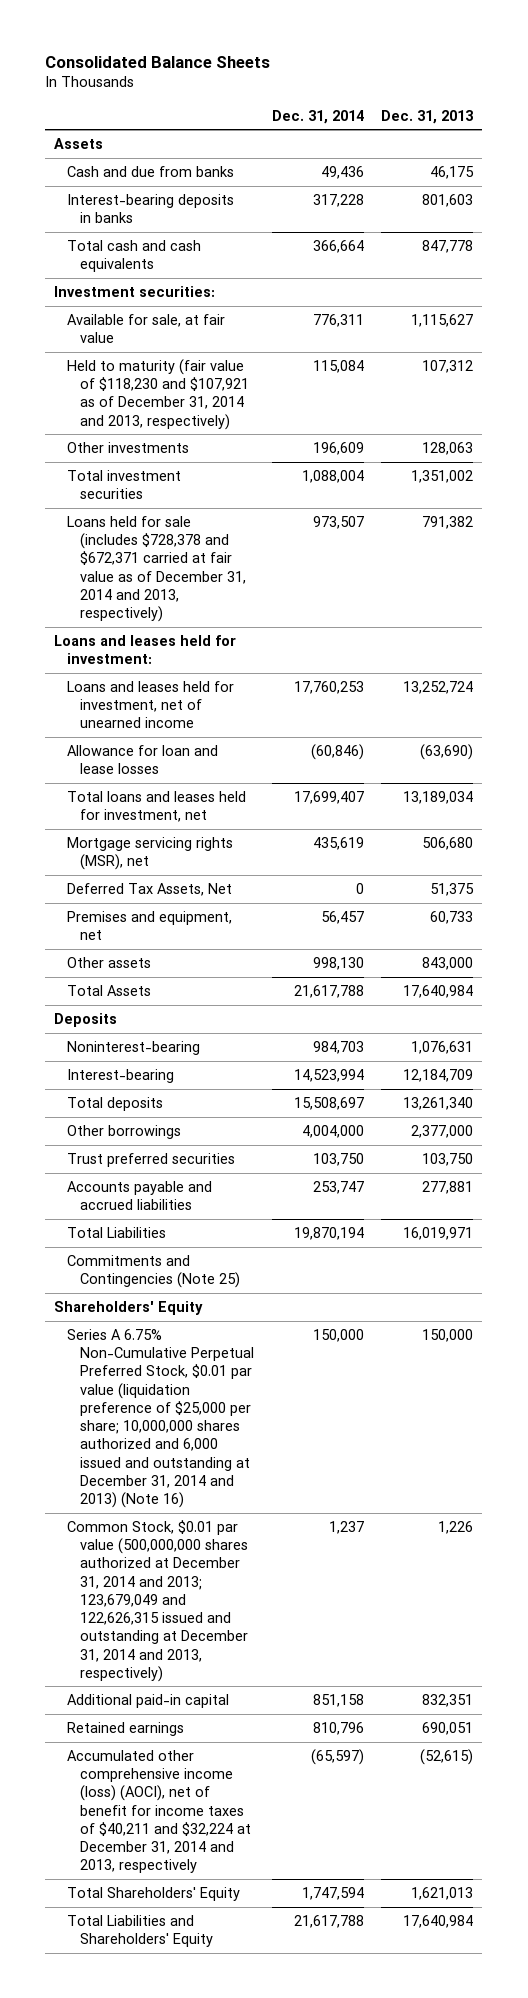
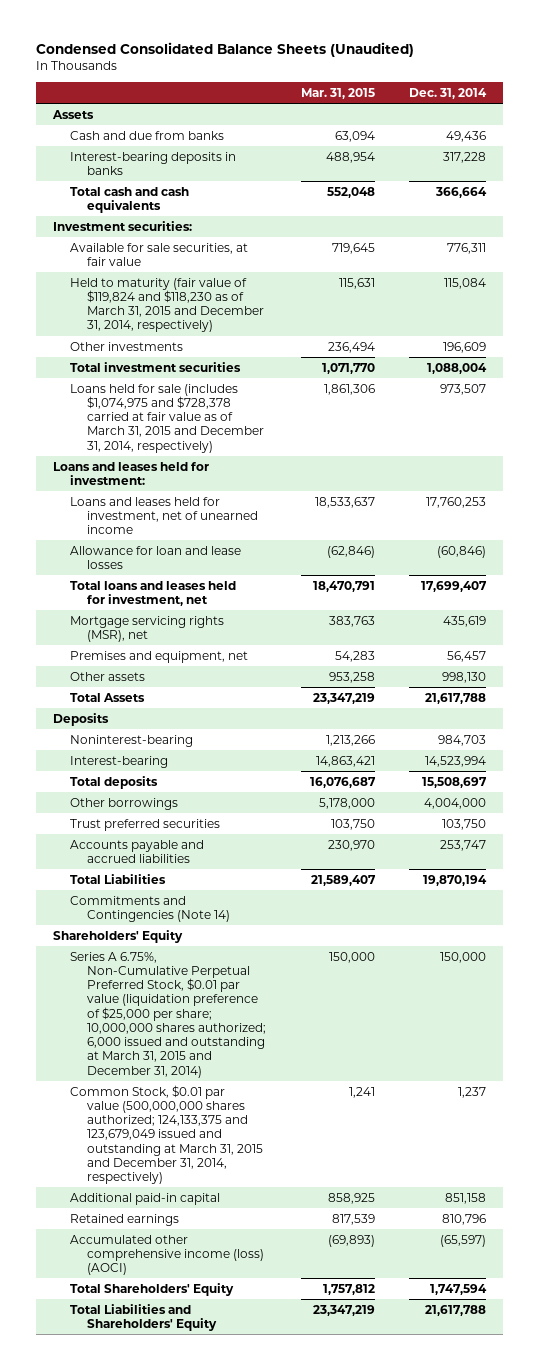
[45,55,271,68] Consolidated Balance Sheets -> [35,42,414,58] Condensed Consolidated Balance Sheets (Unaudited)
[381,109,474,124] Dec. 31, 2013 -> none
none -> [300,87,375,99] Mar. 31, 2015
[66,313,225,344] Available for sale, at fair value -> [70,242,249,266] Available for sale securities, at fair value
[66,358,249,430] Held to maturity (fair value of $118,230 and $107,921 as of December 31, 2014 and 2013, respectively) -> [70,277,265,333] Held to maturity (fair value of $119,824 and $118,230 as of March 31, 2015 and December 31, 2014, respectively)
[66,515,246,623] Loans held for sale (includes $728,378 and $672,371 carried at fair value as of December 31, 2014 and 2013, respectively) -> [70,383,265,453] Loans held for sale (includes $1,074,975 and $728,378 carried at fair value as of March 31, 2015 and December 31, 2014, respectively)
[66,882,232,896] Deferred Tax Assets, Net -> none
[66,1254,240,1289] Commitments and Contingencies (Note 25) -> [70,895,231,922] Commitments and Contingencies (Note 14)
[66,1328,254,1508] Series A 6.75% Non-Cumulative Perpetual Preferred Stock, $0.01 par value (liquidation preference of $25,000 per share; 10,000,000 shares authorized and 6,000 issued and outstanding at December 31, 2014 and 2013) (Note 16) -> [70,951,267,1078] Series A 6.75%, Non-Cumulative Perpetual Preferred Stock, $0.01 par value (liquidation preference of $25,000 per share; 10,000,000 shares authorized; 6,000 issued and outstanding at March 31, 2015 and December 31, 2014)
[66,1519,248,1682] Common Stock, $0.01 par value (500,000,000 shares authorized at December 31, 2014 and 2013; 123,679,049 and 122,626,315 issued and outstanding at December 31, 2014 and 2013, respectively) -> [70,1084,264,1185] Common Stock, $0.01 par value (500,000,000 shares authorized; 124,133,375 and 123,679,049 issued and outstanding at March 31, 2015 and December 31, 2014, respectively)
[66,1749,251,1874] Accumulated other comprehensive income (loss) (AOCI), net of benefit for income taxes of $40,211 and $32,224 at December 31, 2014 and 2013, respectively -> [70,1234,265,1276] Accumulated other comprehensive income (loss) (AOCI)

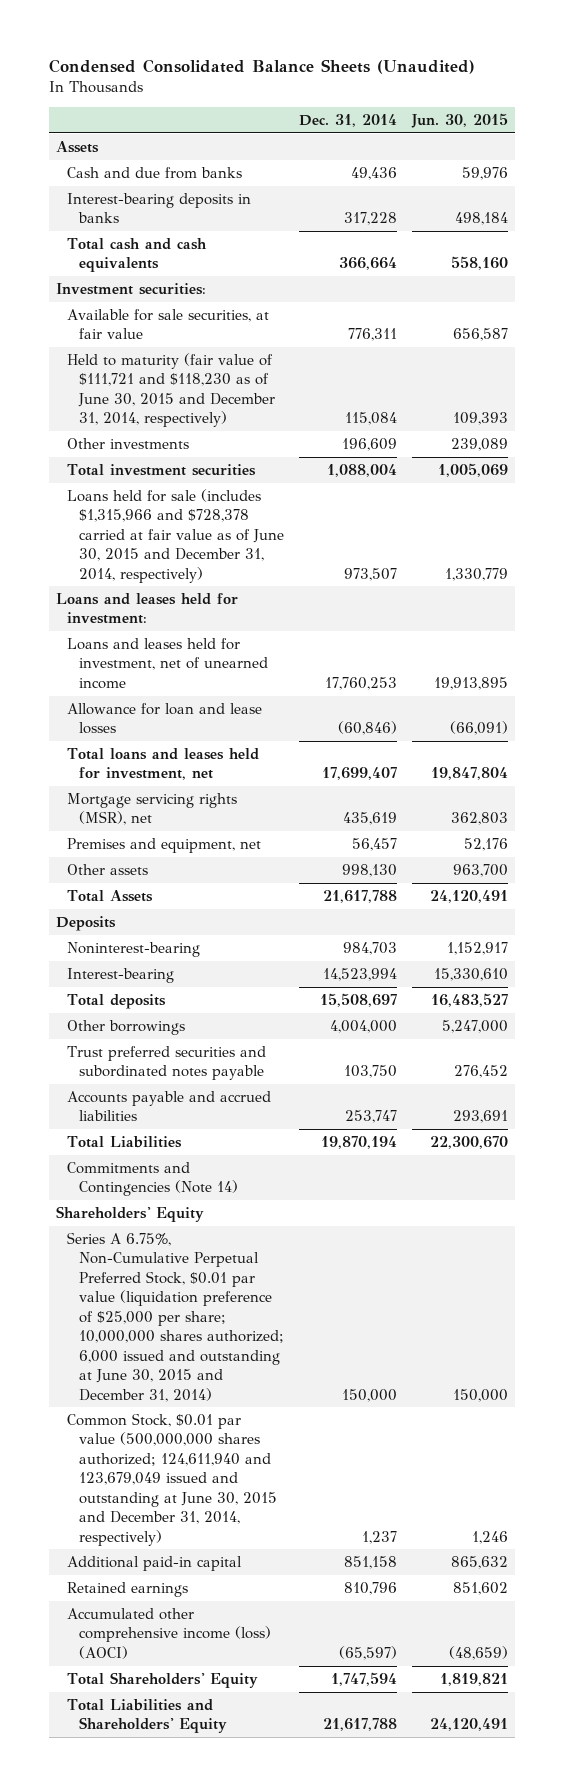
[300,87,375,99] Mar. 31, 2015 -> none
none -> [410,113,508,129] Jun. 30, 2015
[70,277,265,333] Held to maturity (fair value of $119,824 and $118,230 as of March 31, 2015 and December 31, 2014, respectively) -> [67,353,275,428] Held to maturity (fair value of $111,721 and $118,230 as of June 30, 2015 and December 31, 2014, respectively)
[70,383,265,453] Loans held for sale (includes $1,074,975 and $728,378 carried at fair value as of March 31, 2015 and December 31, 2014, respectively) -> [67,489,284,583] Loans held for sale (includes $1,315,966 and $728,378 carried at fair value as of June 30, 2015 and December 31, 2014, respectively)
[70,818,221,831] Trust preferred securities -> [67,1046,267,1081] Trust preferred securities and subordinated notes payable
[70,951,267,1078] Series A 6.75%, Non-Cumulative Perpetual Preferred Stock, $0.01 par value (liquidation preference of $25,000 per share; 10,000,000 shares authorized; 6,000 issued and outstanding at March 31, 2015 and December 31, 2014) -> [67,1232,284,1402] Series A 6.75%, Non-Cumulative Perpetual Preferred Stock, $0.01 par value (liquidation preference of $25,000 per share; 10,000,000 shares authorized; 6,000 issued and outstanding at June 30, 2015 and December 31, 2014)
[70,1084,264,1185] Common Stock, $0.01 par value (500,000,000 shares authorized; 124,133,375 and 123,679,049 issued and outstanding at March 31, 2015 and December 31, 2014, respectively) -> [67,1413,277,1546] Common Stock, $0.01 par value (500,000,000 shares authorized; 124,611,940 and 123,679,049 issued and outstanding at June 30, 2015 and December 31, 2014, respectively)

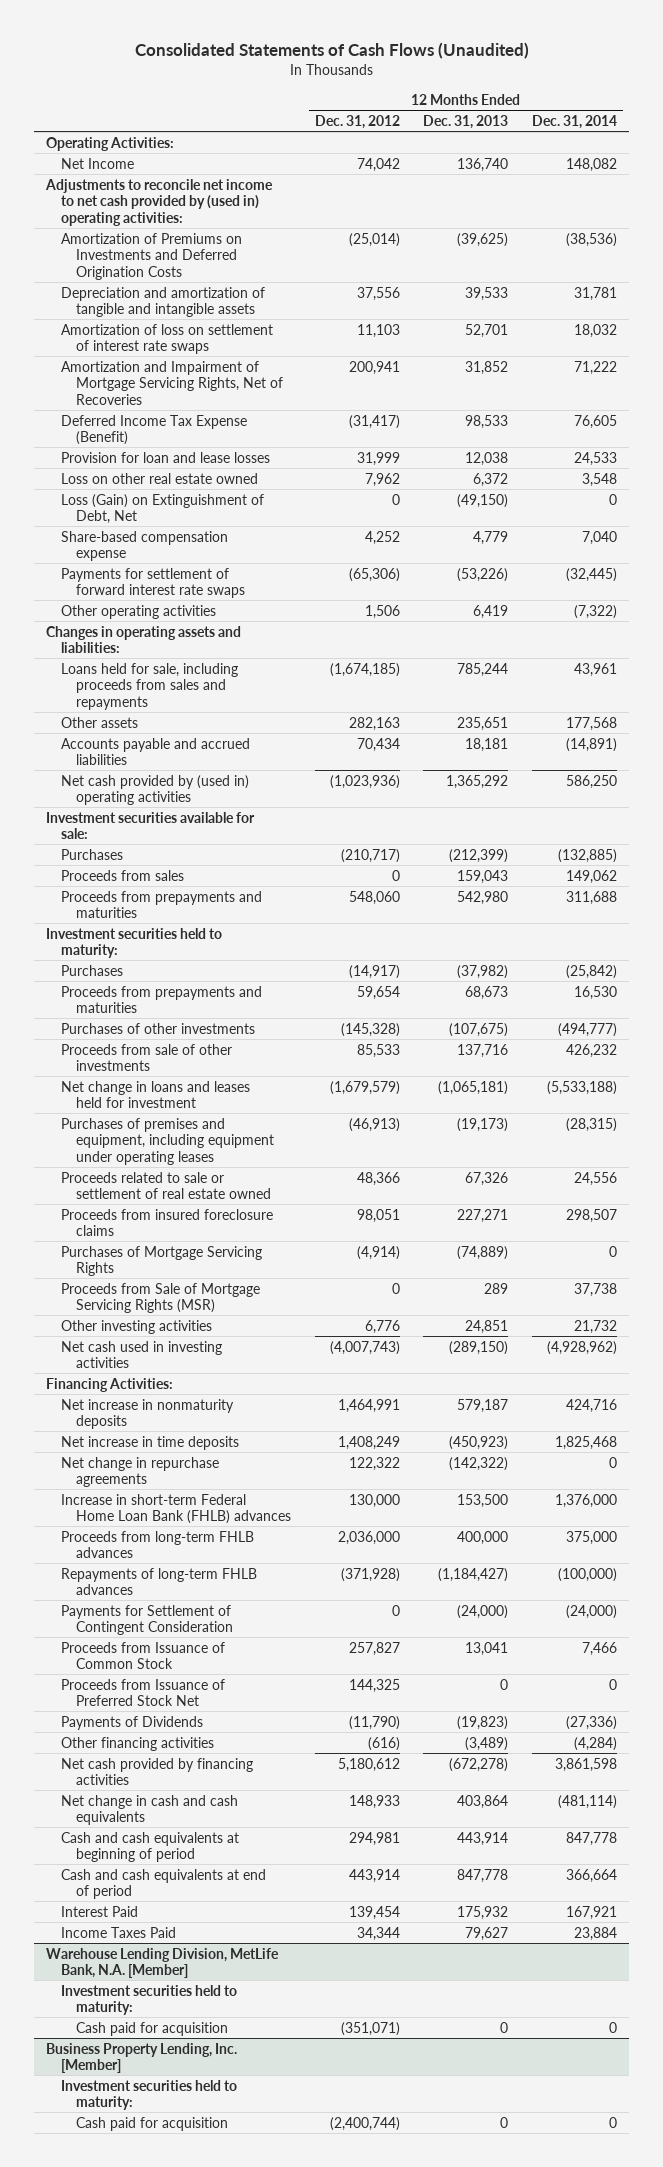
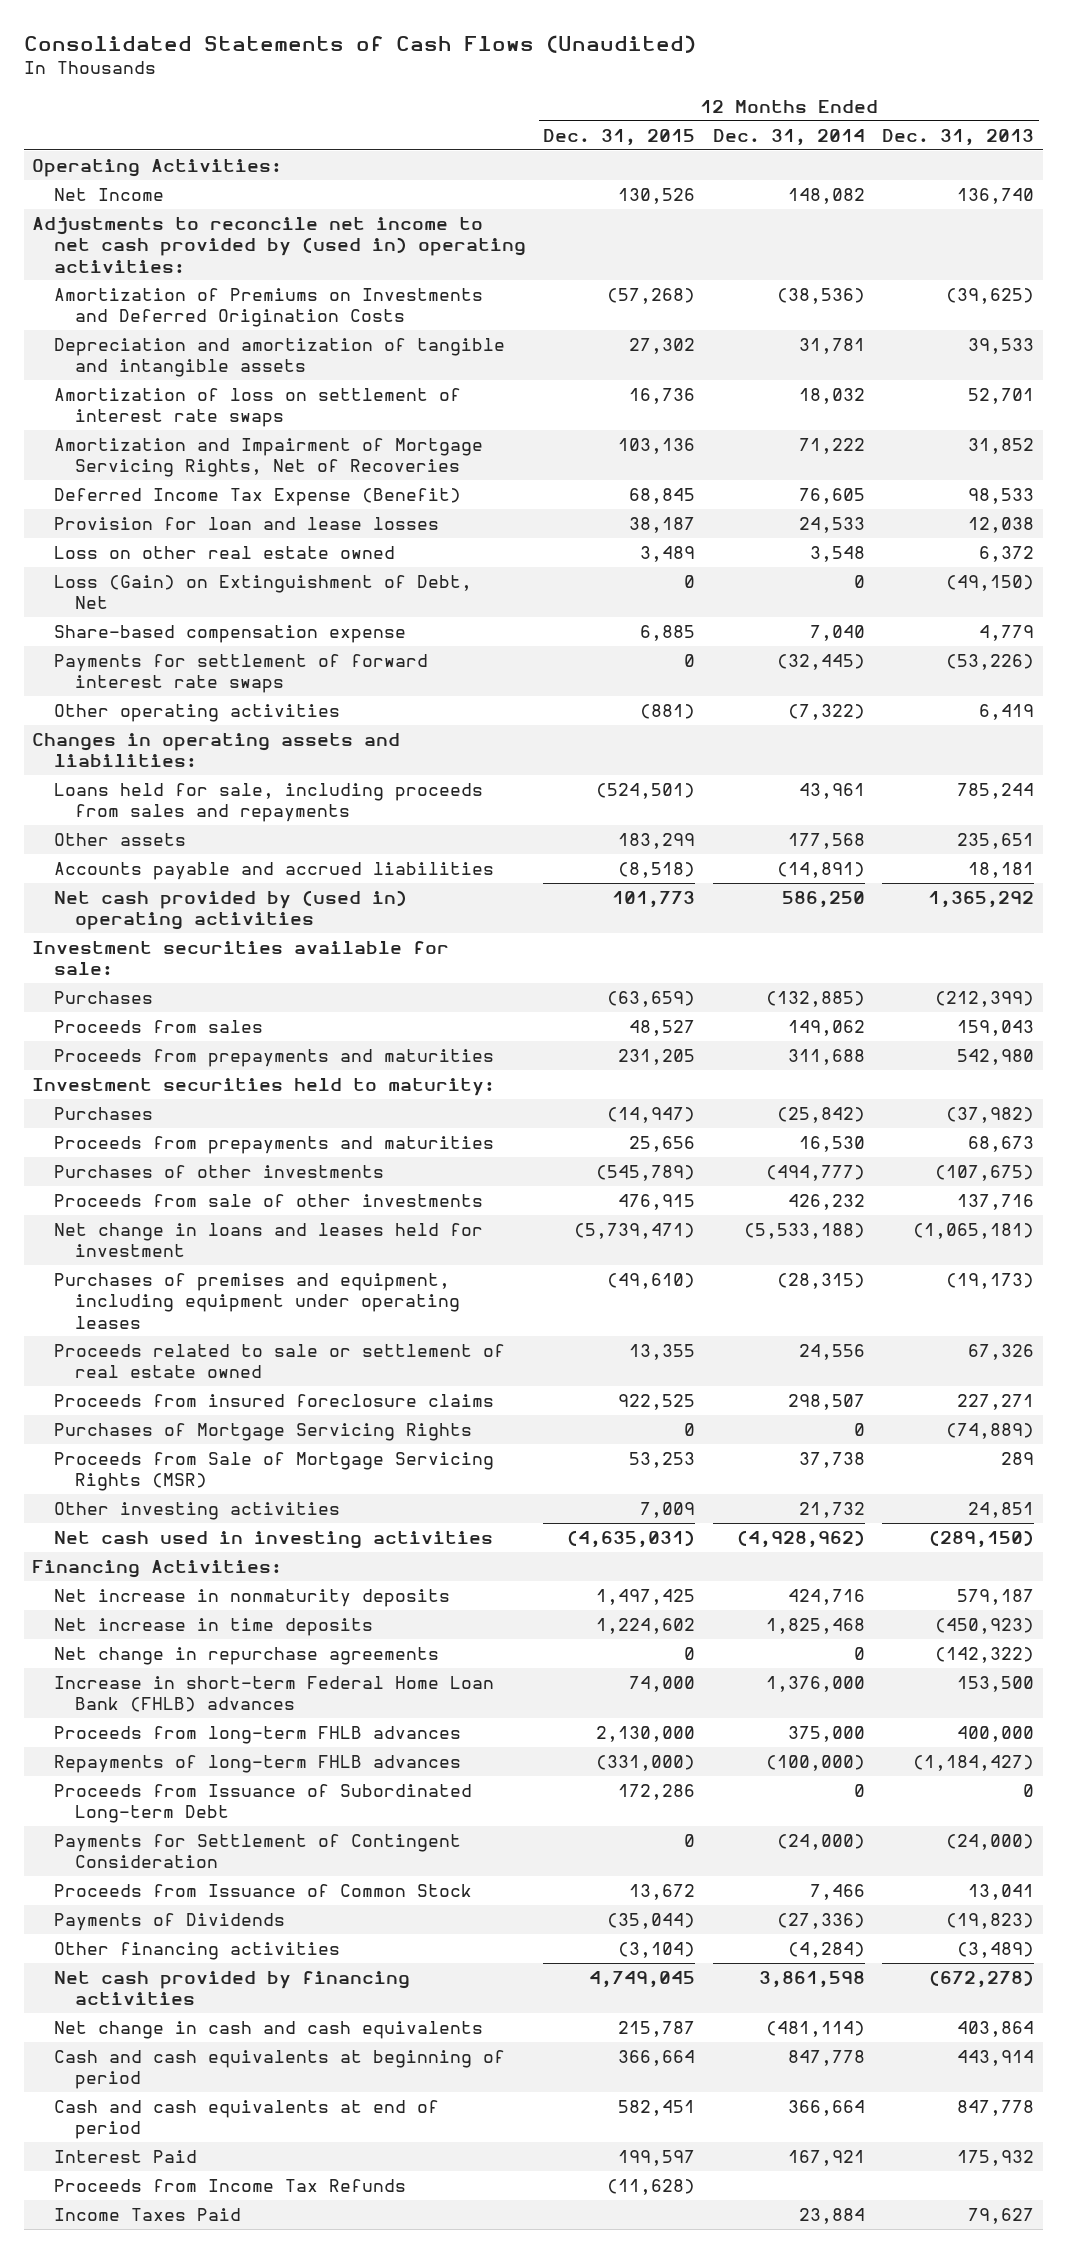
[314,114,400,129] Dec. 31, 2012 -> none
none -> [543,128,696,146] Dec. 31, 2015
none -> [53,1784,472,1824] Proceeds from Issuance of Subordinated Long-term Debt
[60,1678,225,1707] Proceeds from Issuance of Preferred Stock Net -> none
none -> [53,2179,406,2193] Proceeds from Income Tax Refunds
[45,1947,279,1979] Warehouse Lending Division, MetLife Bank, N.A. [Member] -> none
[60,1984,237,2016] Investment securities held to maturity: -> none
[75,2021,228,2036] Cash paid for acquisition -> none
[45,2042,237,2074] Business Property Lending, Inc. [Member] -> none
[60,2079,237,2111] Investment securities held to maturity: -> none
[75,2116,228,2131] Cash paid for acquisition -> none

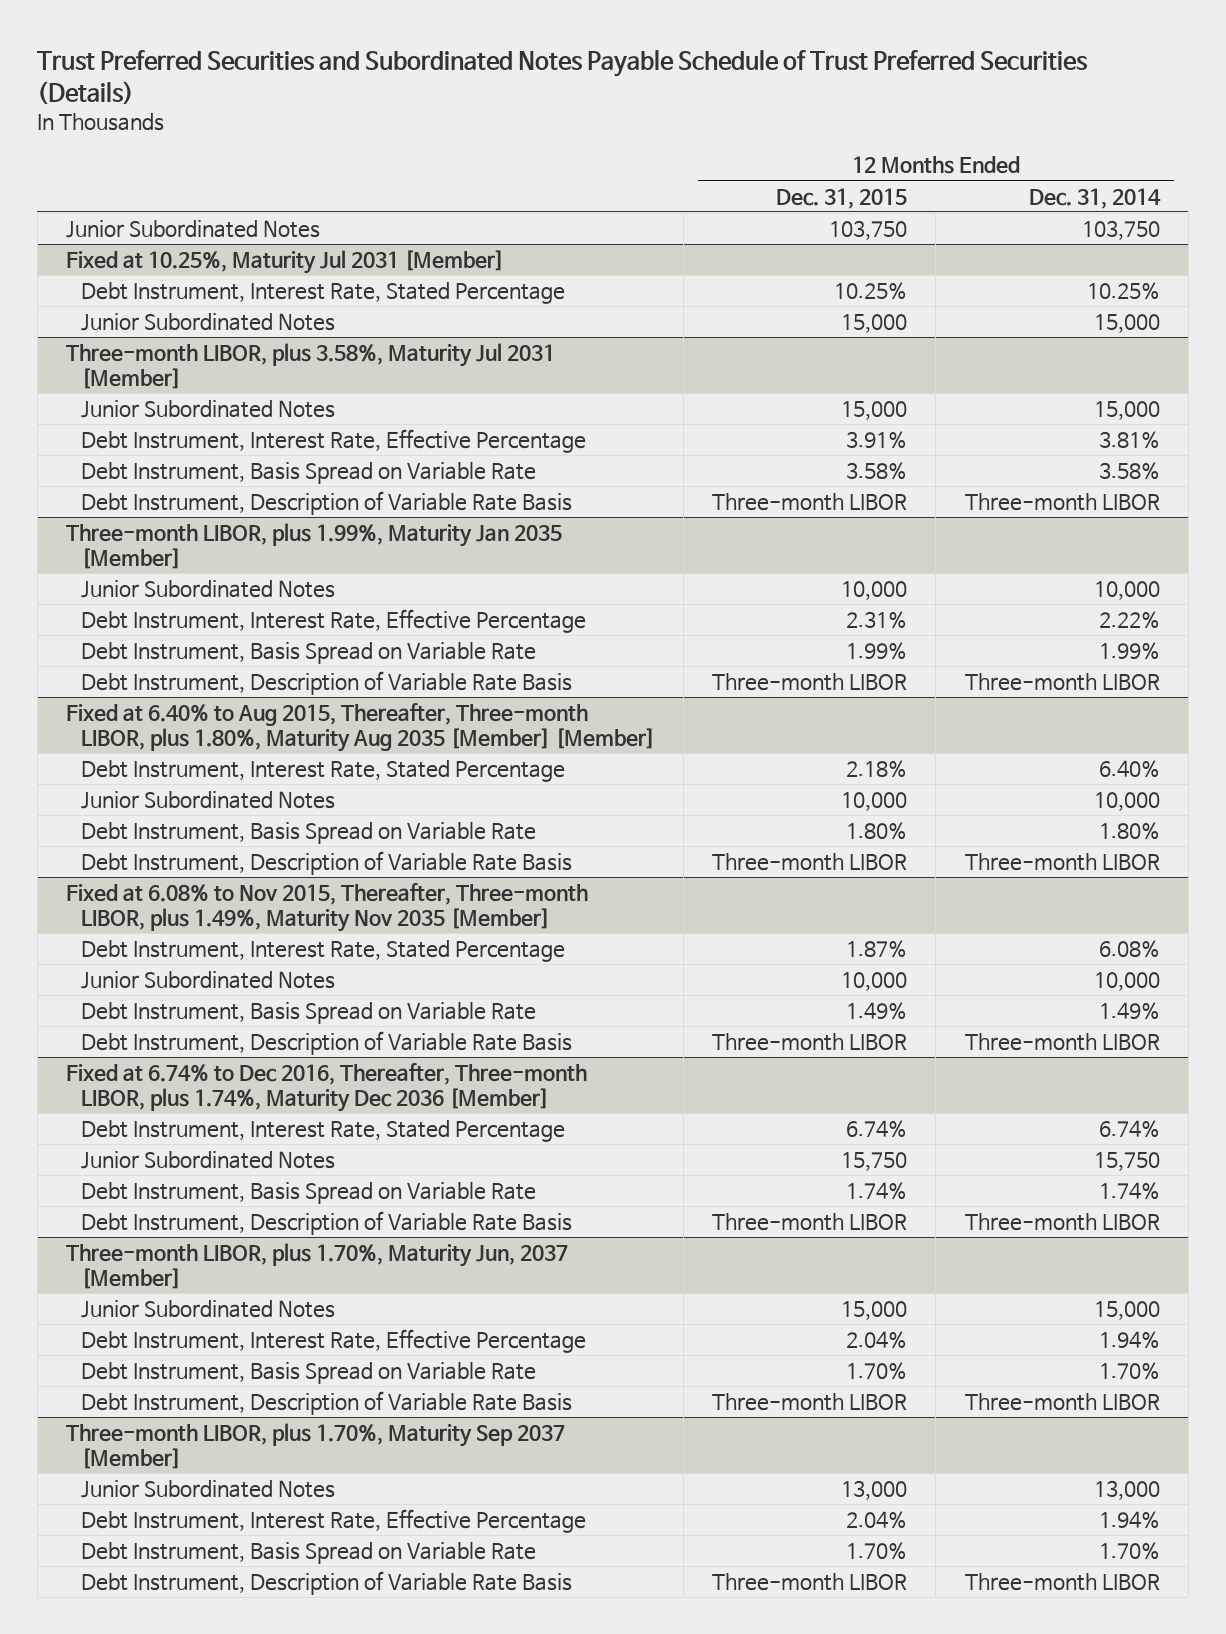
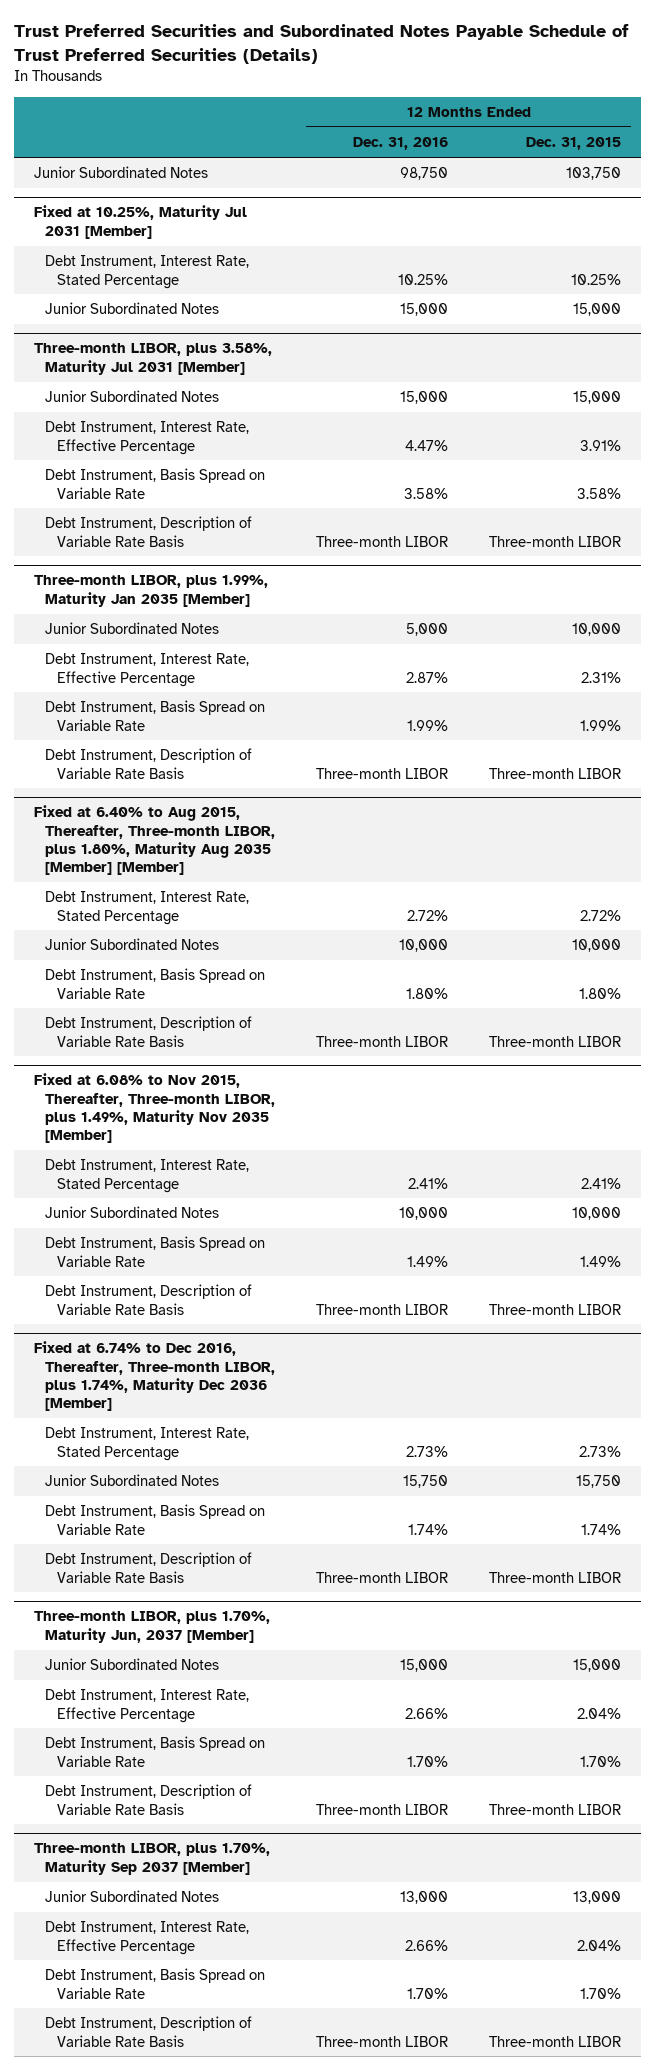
[1028,187,1161,209] Dec. 31, 2014 -> none
none -> [353,137,449,151] Dec. 31, 2016
[846,759,908,778] 2.18% -> [579,909,621,921] 2.72%
[846,939,908,958] 1.87% -> [580,1177,621,1189] 2.41%
[846,1119,908,1138] 6.74% -> [578,1445,621,1457] 2.73%

